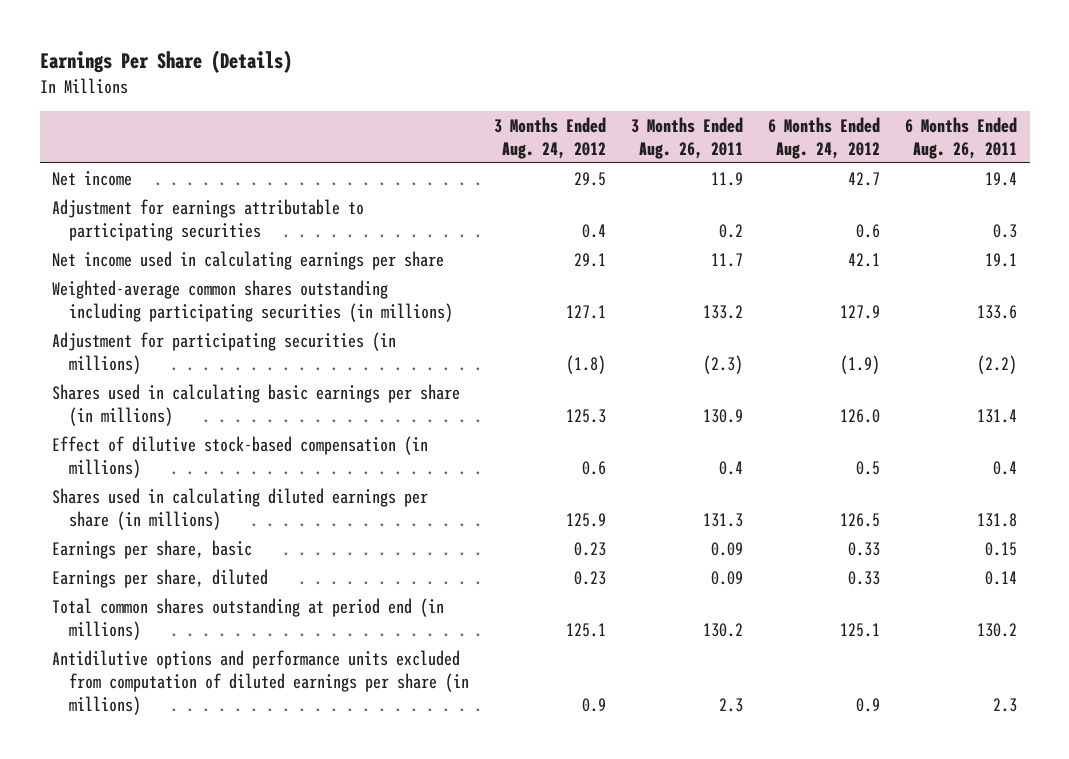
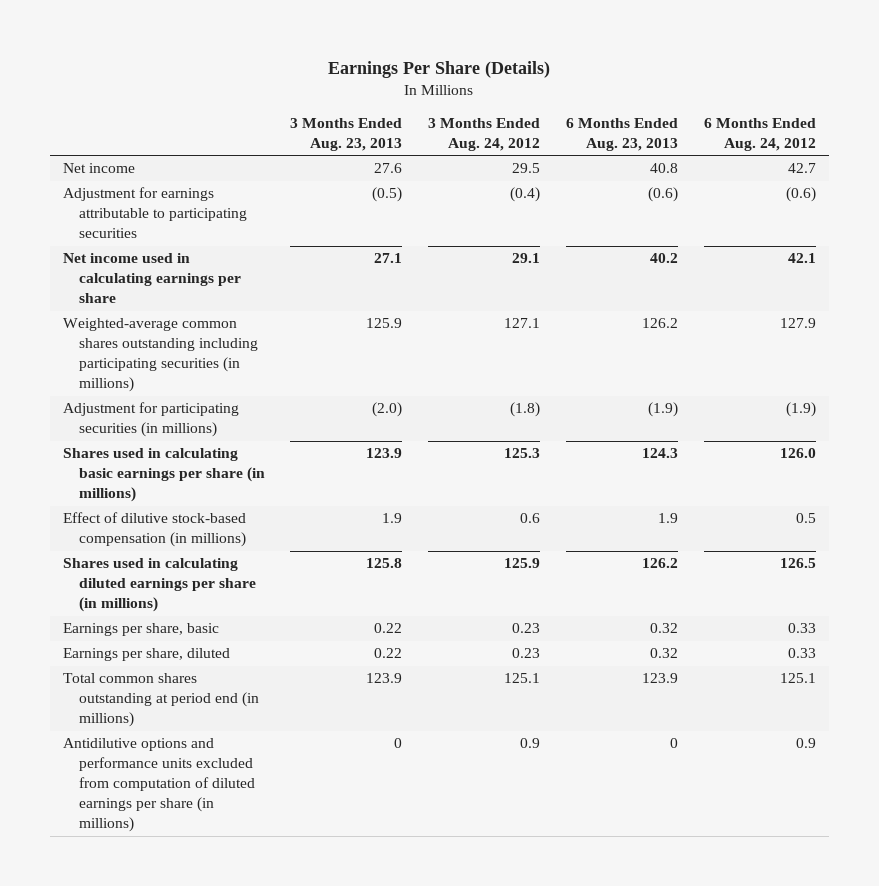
[631,116,744,159] 3 Months Ended Aug. 26, 2011 -> none
[905,116,1018,159] 6 Months Ended Aug. 26, 2011 -> none
none -> [290,117,403,151] 3 Months Ended Aug. 23, 2013
none -> [566,117,679,151] 6 Months Ended Aug. 23, 2013
[582,223,607,238] 0.4 -> [510,187,541,203] (0.4)
[856,223,881,238] 0.6 -> [786,187,817,203] (0.6)

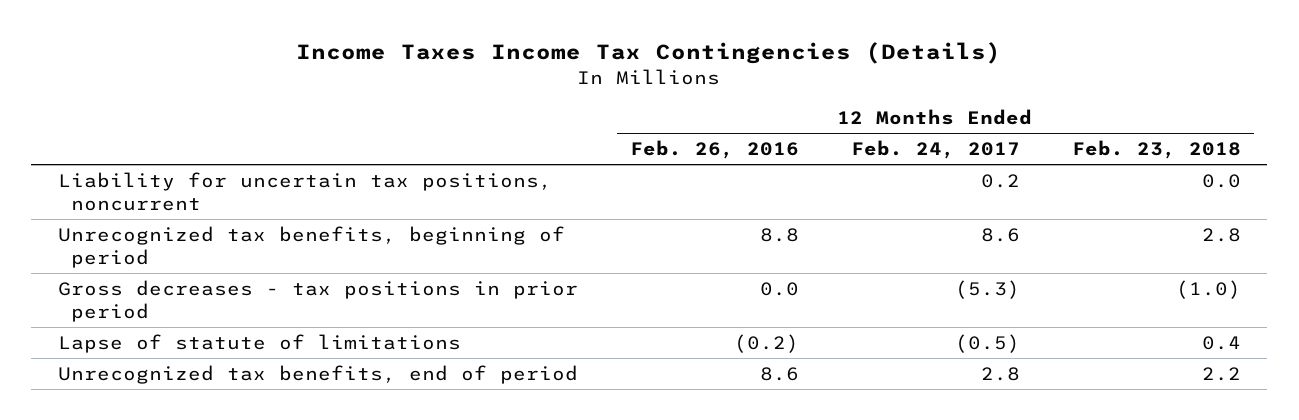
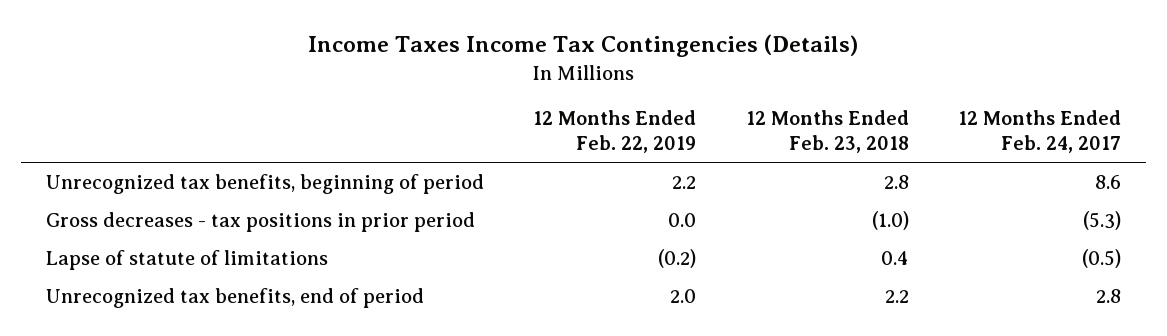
[629,139,799,159] Feb. 26, 2016 -> none
none -> [533,110,697,154] 12 Months Ended Feb. 22, 2019
[57,171,552,212] Liability for uncertain tax positions, noncurrent -> none

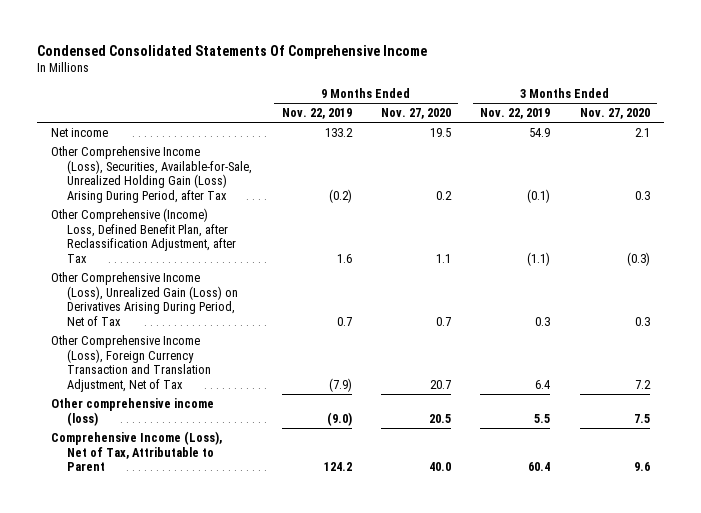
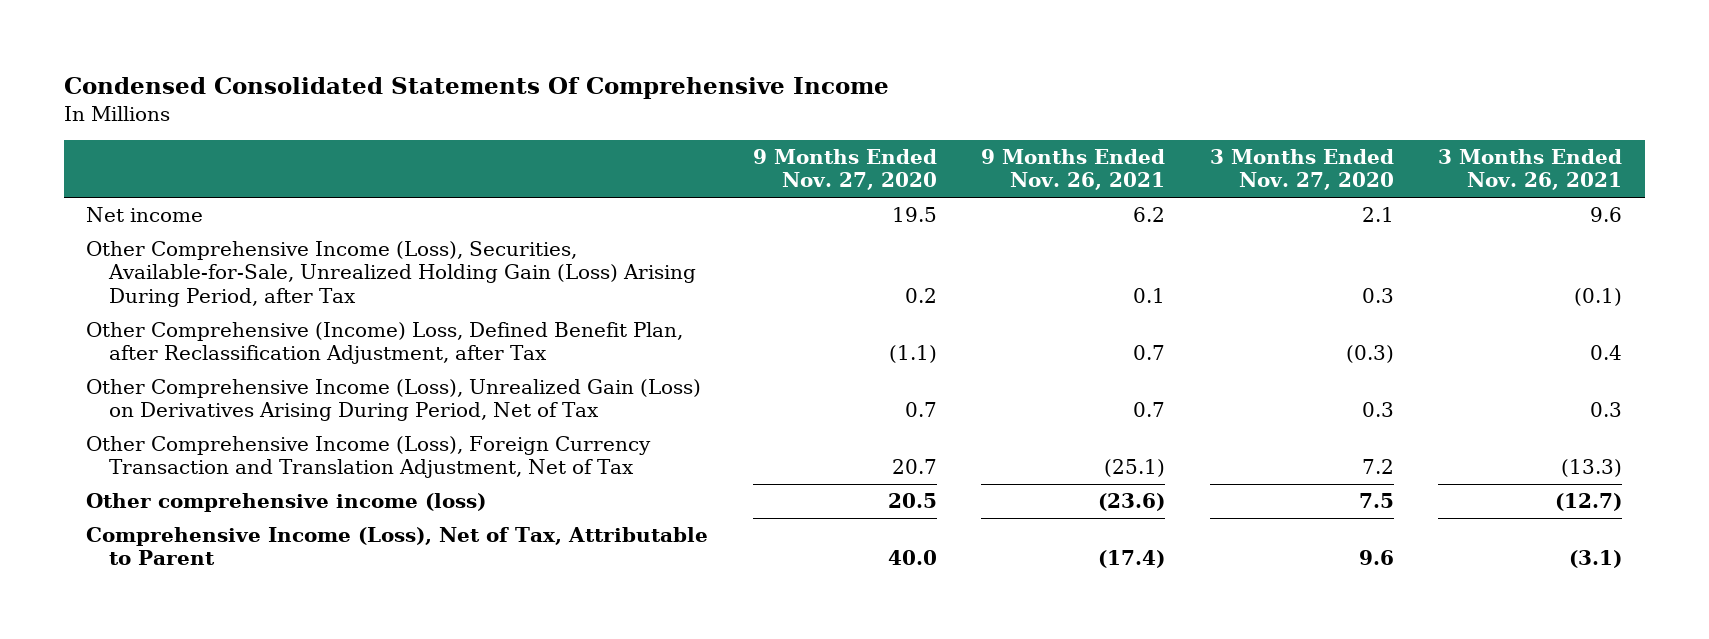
[281,108,352,120] Nov. 22, 2019 -> none
[480,108,551,120] Nov. 22, 2019 -> none
none -> [981,148,1166,191] 9 Months Ended Nov. 26, 2021
none -> [1438,148,1623,191] 3 Months Ended Nov. 26, 2021
[435,254,451,264] 1.1 -> [888,345,937,364] (1.1)

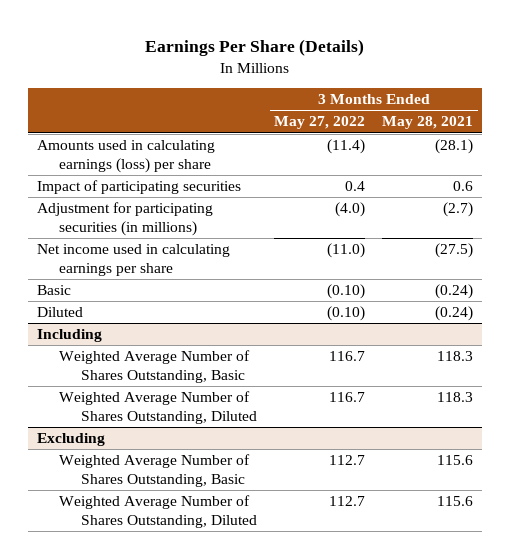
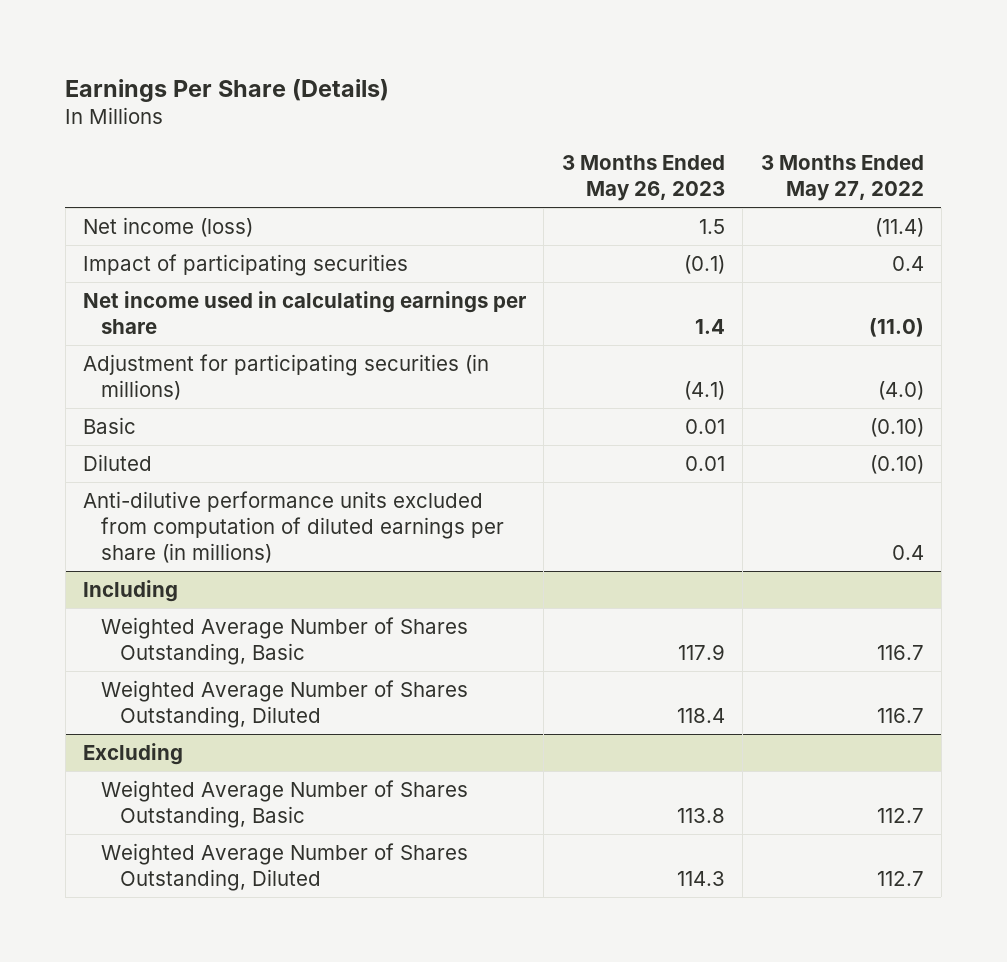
[382,116,474,130] May 28, 2021 -> none
none -> [561,155,725,202] 3 Months Ended May 26, 2023
[36,140,215,173] Amounts used in calculating earnings (loss) per share -> [83,216,254,237] Net income (loss)
[36,202,213,236] Adjustment for participating securities (in millions) -> [83,353,490,401] Adjustment for participating securities (in millions)
none -> [83,490,505,564] Anti-dilutive performance units excluded from computation of diluted earnings per share (in millions)

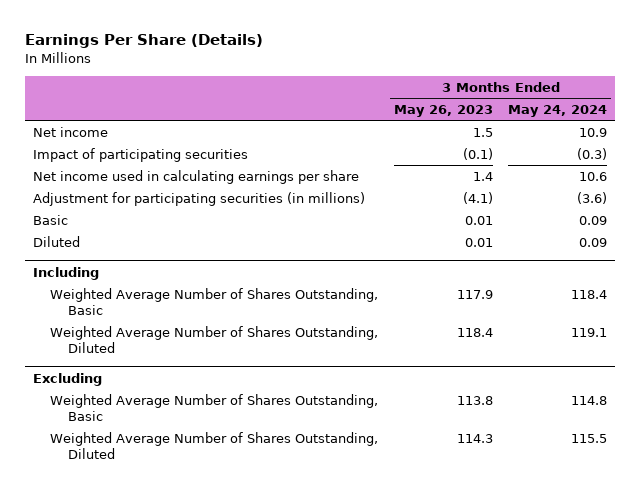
[760,155,924,202] 3 Months Ended May 27, 2022 -> none
none -> [508,105,608,118] May 24, 2024
[83,216,254,237] Net income (loss) -> [32,126,108,137] Net income
[83,490,505,564] Anti-dilutive performance units excluded from computation of diluted earnings per share (in millions) -> none

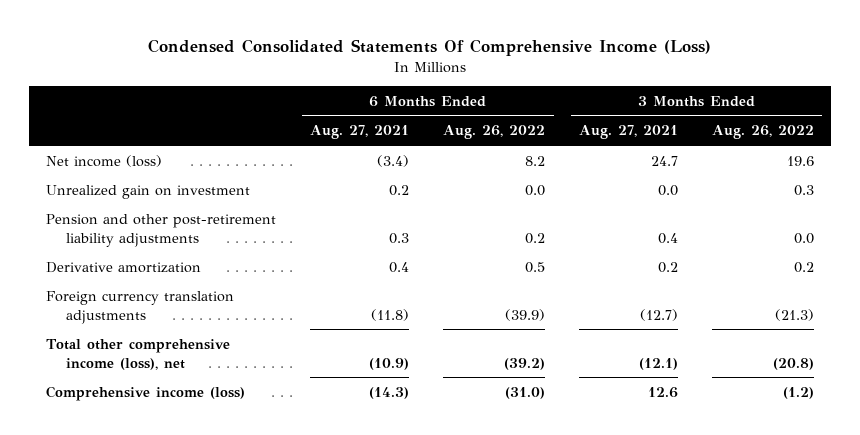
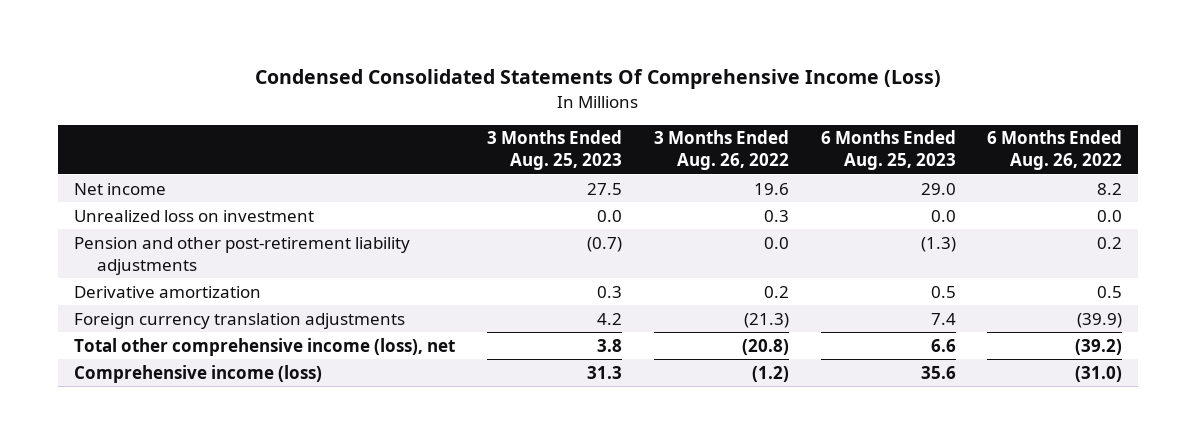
[310,125,410,140] Aug. 27, 2021 -> none
[579,125,679,140] Aug. 27, 2021 -> none
none -> [486,130,622,171] 3 Months Ended Aug. 25, 2023
none -> [820,130,956,171] 6 Months Ended Aug. 25, 2023
[46,154,163,167] Net income (loss) -> [73,182,166,195] Net income
[46,184,251,199] Unrealized gain on investment -> [73,209,314,222] Unrealized loss on investment

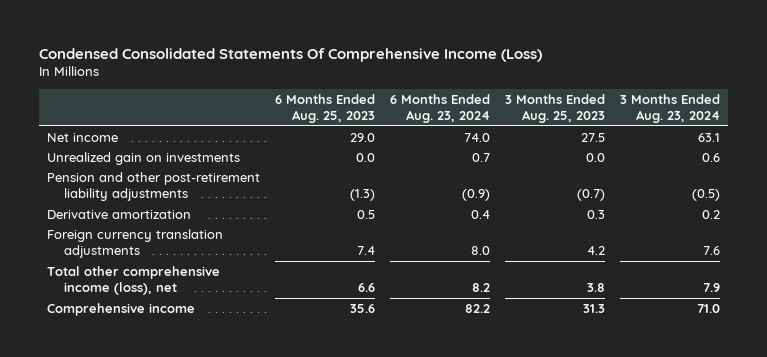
[653,130,789,171] 3 Months Ended Aug. 26, 2022 -> none
[987,130,1123,171] 6 Months Ended Aug. 26, 2022 -> none
none -> [389,93,490,124] 6 Months Ended Aug. 23, 2024
none -> [620,93,721,124] 3 Months Ended Aug. 23, 2024
[73,209,314,222] Unrealized loss on investment -> [46,151,240,165] Unrealized gain on investments
[73,364,322,383] Comprehensive income (loss) -> [46,302,195,316] Comprehensive income

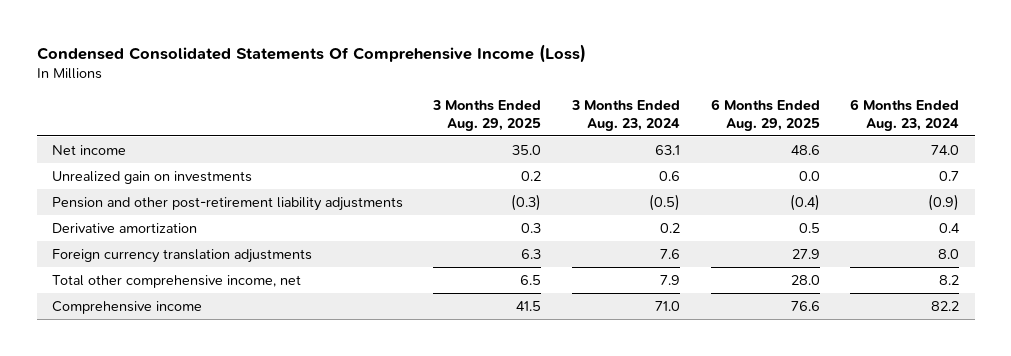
[274,93,375,124] 6 Months Ended Aug. 25, 2023 -> none
[505,93,606,124] 3 Months Ended Aug. 25, 2023 -> none
none -> [432,100,542,131] 3 Months Ended Aug. 29, 2025
none -> [710,99,820,131] 6 Months Ended Aug. 29, 2025
[46,265,220,296] Total other comprehensive income (loss), net -> [51,274,301,288] Total other comprehensive income, net

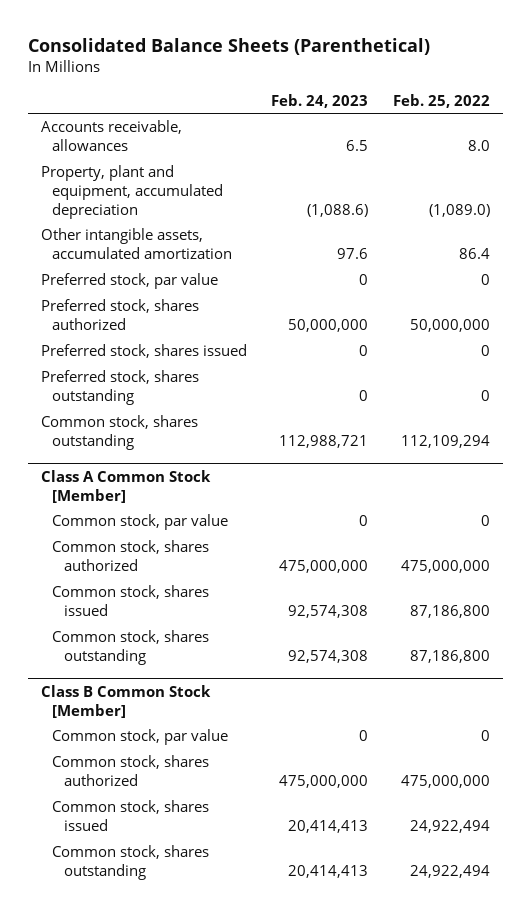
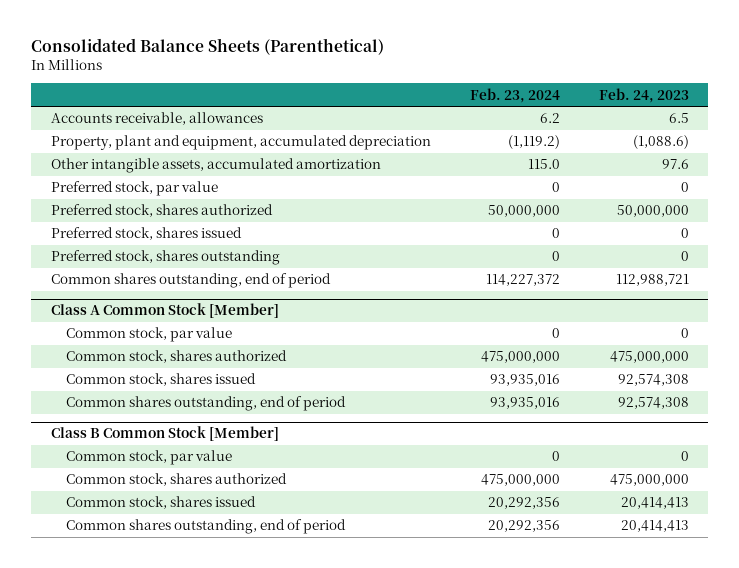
[393,93,491,108] Feb. 25, 2022 -> none
none -> [469,87,560,103] Feb. 23, 2024
[40,415,198,451] Common stock, shares outstanding -> [50,273,331,289] Common shares outstanding, end of period
[52,630,210,666] Common stock, shares outstanding -> [66,396,347,412] Common shares outstanding, end of period
[52,845,210,881] Common stock, shares outstanding -> [66,519,347,535] Common shares outstanding, end of period

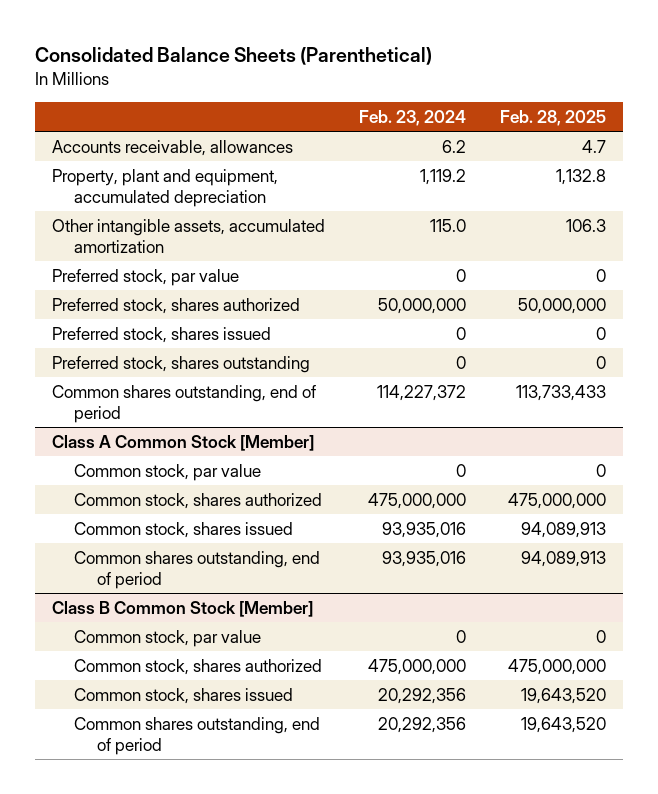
[598,87,689,103] Feb. 24, 2023 -> none
none -> [499,109,606,126] Feb. 28, 2025
[507,135,560,150] (1,119.2) -> [419,168,466,185] 1,119.2

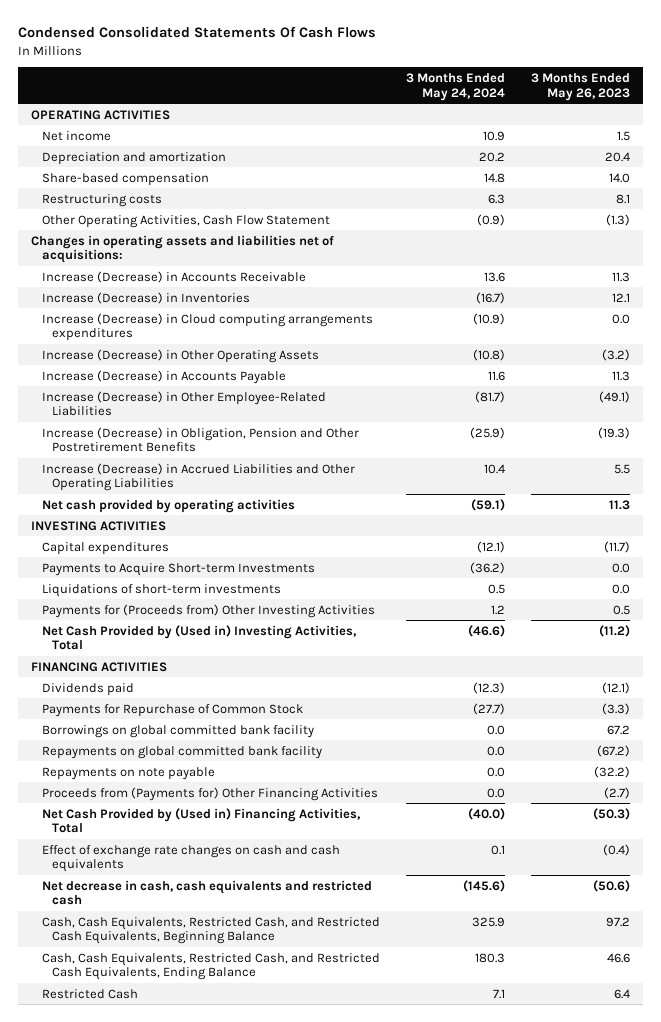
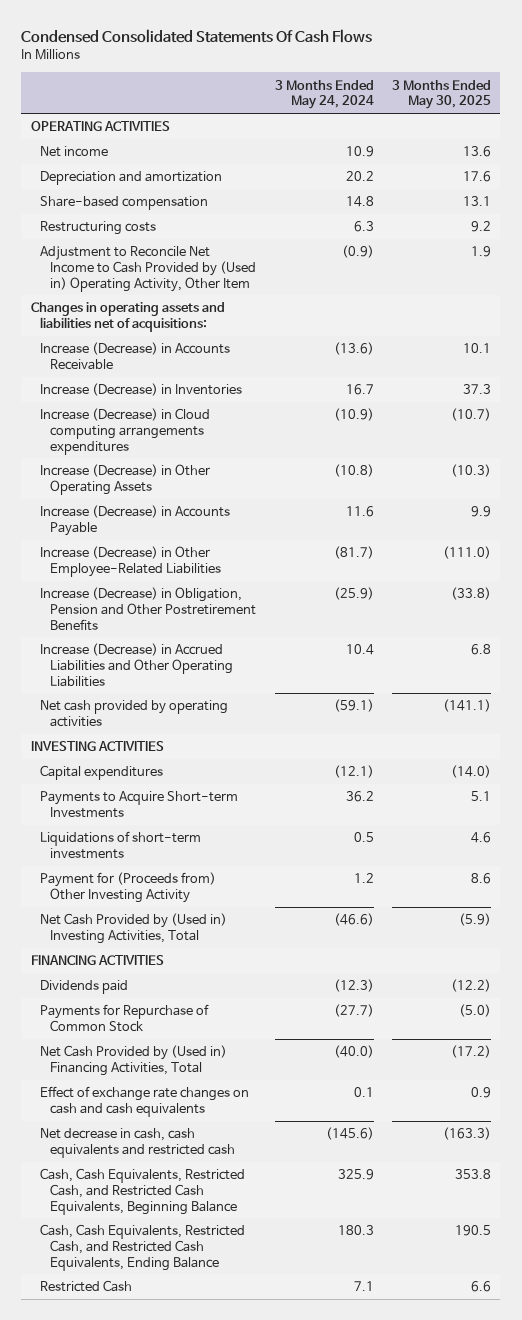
[530,72,630,101] 3 Months Ended May 26, 2023 -> none
none -> [391,79,491,110] 3 Months Ended May 30, 2025
[41,214,330,228] Other Operating Activities, Cash Flow Statement -> [40,246,257,292] Adjustment to Reconcile Net Income to Cash Provided by (Used in) Operating Activity, Other Item
[483,271,505,282] 13.6 -> [333,342,374,356] (13.6)
[475,291,505,304] (16.7) -> [345,384,374,396] 16.7
[469,561,505,574] (36.2) -> [345,791,374,803] 36.2
[41,603,375,618] Payments for (Proceeds from) Other Investing Activities -> [40,872,217,903] Payment for (Proceeds from) Other Investing Activity
[41,724,314,738] Borrowings on global committed bank facility -> none
[41,745,322,759] Repayments on global committed bank facility -> none
[41,766,215,780] Repayments on note payable -> none
[41,786,378,801] Proceeds from (Payments for) Other Financing Activities -> none

